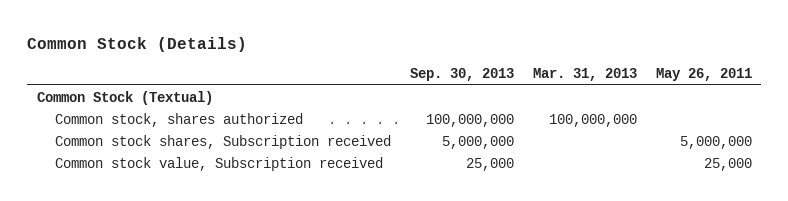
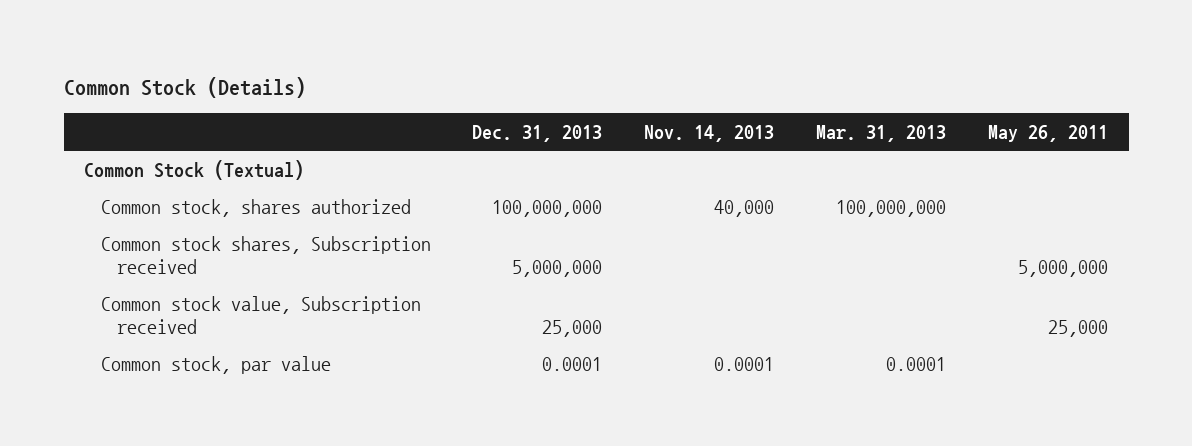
[409,68,514,82] Sep. 30, 2013 -> none
none -> [472,124,603,142] Dec. 31, 2013
none -> [644,124,775,142] Nov. 14, 2013
none -> [100,355,331,374] Common stock, par value

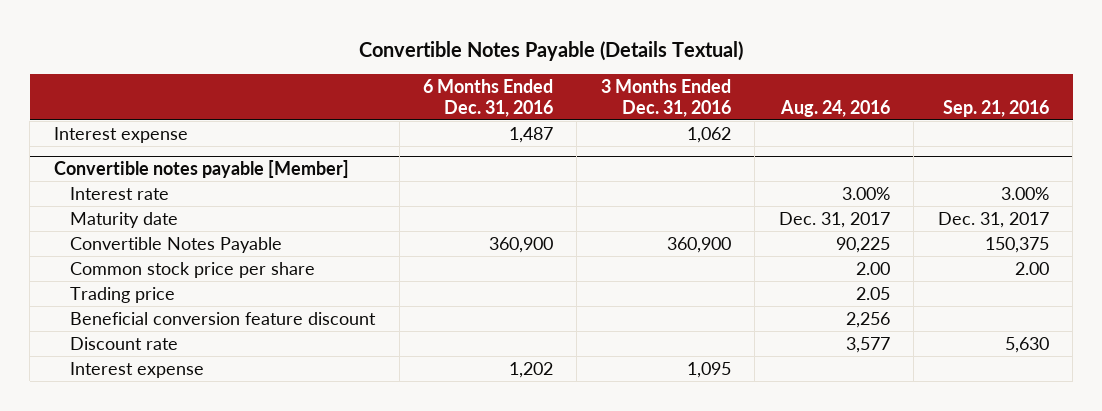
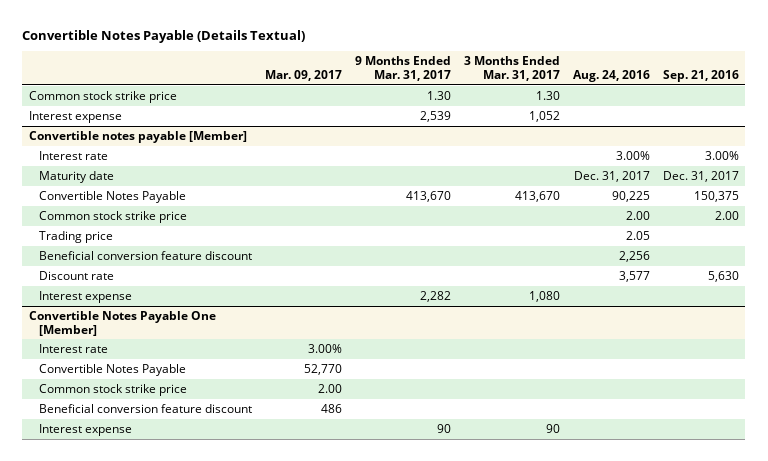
[422,79,553,117] 6 Months Ended Dec. 31, 2016 -> none
[600,79,731,117] 3 Months Ended Dec. 31, 2016 -> none
none -> [264,69,342,81] Mar. 09, 2017
none -> [354,56,451,81] 9 Months Ended Mar. 31, 2017
none -> [463,56,560,81] 3 Months Ended Mar. 31, 2017
none -> [28,91,177,104] Common stock strike price
[70,261,316,278] Common stock price per share -> [39,211,188,224] Common stock strike price
none -> [28,311,216,336] Convertible Notes Payable One [Member]
none -> [39,344,109,354] Interest rate
none -> [39,364,187,377] Convertible Notes Payable
none -> [39,384,188,397] Common stock strike price
none -> [39,404,253,414] Beneficial conversion feature discount
none -> [39,424,133,437] Interest expense

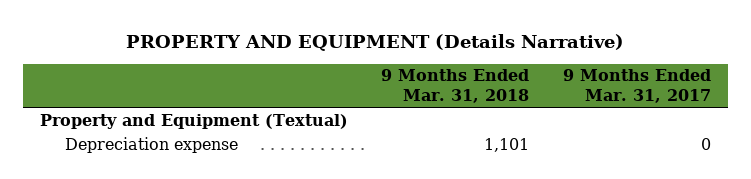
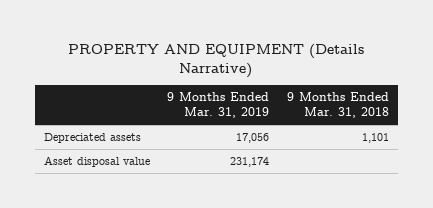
[562,69,711,104] 9 Months Ended Mar. 31, 2017 -> none
none -> [167,92,270,119] 9 Months Ended Mar. 31, 2019
[40,113,349,129] Property and Equipment (Textual) -> none
[64,136,238,153] Depreciation expense -> [43,133,141,144] Depreciated assets
none -> [43,156,150,168] Asset disposal value

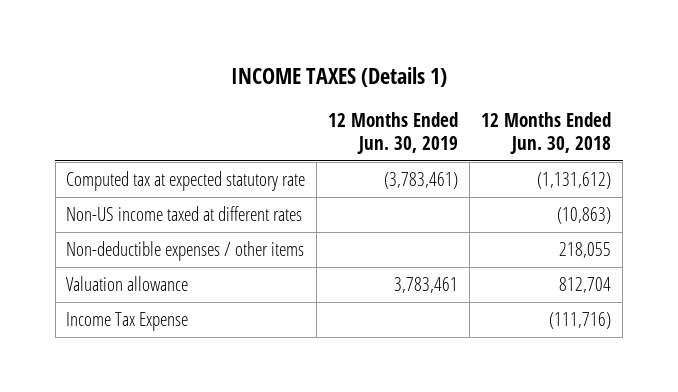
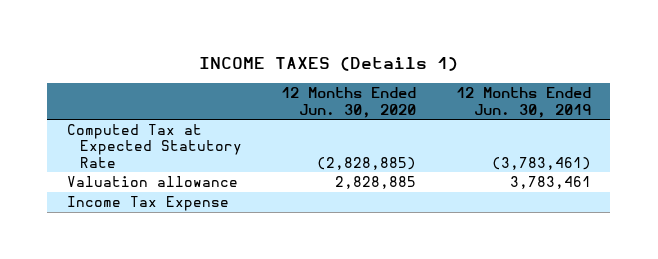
[481,111,612,154] 12 Months Ended Jun. 30, 2018 -> none
none -> [281,87,417,118] 12 Months Ended Jun. 30, 2020
[66,205,303,221] Non-US income taxed at different rates -> none
[66,240,305,261] Non-deductible expenses / other items -> none
[66,170,306,191] Computed tax at expected statutory rate -> [66,124,242,168] Computed Tax at Expected Statutory Rate

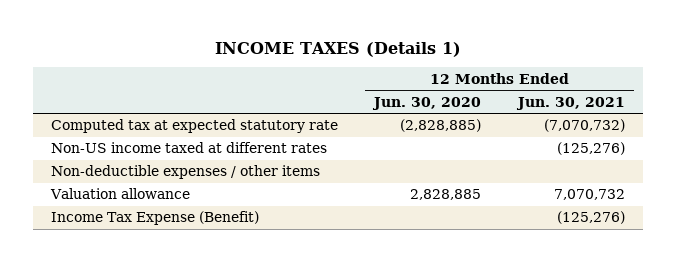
[455,87,591,118] 12 Months Ended Jun. 30, 2019 -> none
none -> [515,96,625,110] Jun. 30, 2021
[66,124,242,168] Computed Tax at Expected Statutory Rate -> [50,119,338,134] Computed tax at expected statutory rate
none -> [50,142,327,154] Non-US income taxed at different rates
none -> [50,165,320,180] Non-deductible expenses / other items
[66,196,229,212] Income Tax Expense -> [50,211,259,226] Income Tax Expense (Benefit)

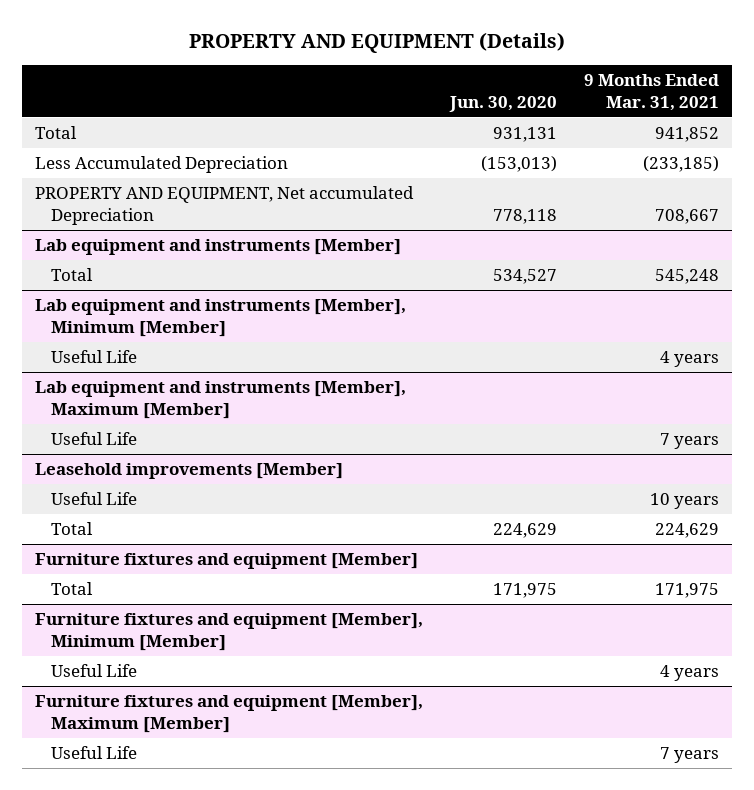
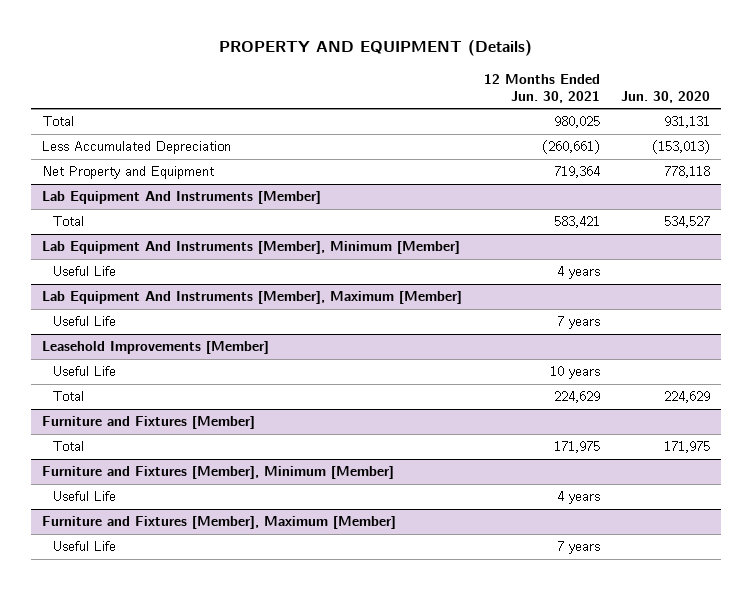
[584,73,720,111] 9 Months Ended Mar. 31, 2021 -> none
none -> [483,73,600,103] 12 Months Ended Jun. 30, 2021
[35,186,415,225] PROPERTY AND EQUIPMENT, Net accumulated Depreciation -> [41,166,214,180] Net Property and Equipment
[35,239,402,256] Lab equipment and instruments [Member] -> [41,191,321,205] Lab Equipment And Instruments [Member]
[35,299,407,337] Lab equipment and instruments [Member], Minimum [Member] -> [41,241,460,255] Lab Equipment And Instruments [Member], Minimum [Member]
[35,381,407,419] Lab equipment and instruments [Member], Maximum [Member] -> [41,291,462,305] Lab Equipment And Instruments [Member], Maximum [Member]
[35,463,344,480] Leasehold improvements [Member] -> [41,341,269,355] Leasehold Improvements [Member]
[35,553,419,570] Furniture fixtures and equipment [Member] -> [41,416,255,430] Furniture and Fixtures [Member]
[35,613,424,651] Furniture fixtures and equipment [Member], Minimum [Member] -> [41,466,394,480] Furniture and Fixtures [Member], Minimum [Member]
[35,695,424,733] Furniture fixtures and equipment [Member], Maximum [Member] -> [41,516,396,530] Furniture and Fixtures [Member], Maximum [Member]

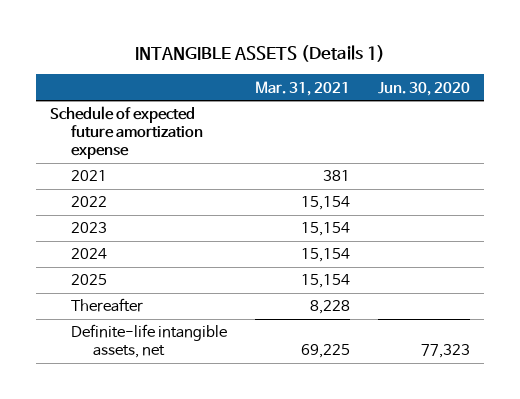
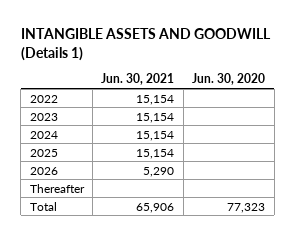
[134,45,385,63] INTANGIBLE ASSETS (Details 1) -> [20,28,271,61] INTANGIBLE ASSETS AND GOODWILL (Details 1)
[255,80,351,96] Mar. 31, 2021 -> none
none -> [101,73,175,86] Jun. 30, 2021
[49,106,204,160] Schedule of expected future amortization expense -> none
[71,170,108,182] 2021 -> none
none -> [29,166,58,175] 2026
[71,324,228,359] Definite-life intangible assets, net -> [29,201,57,211] Total

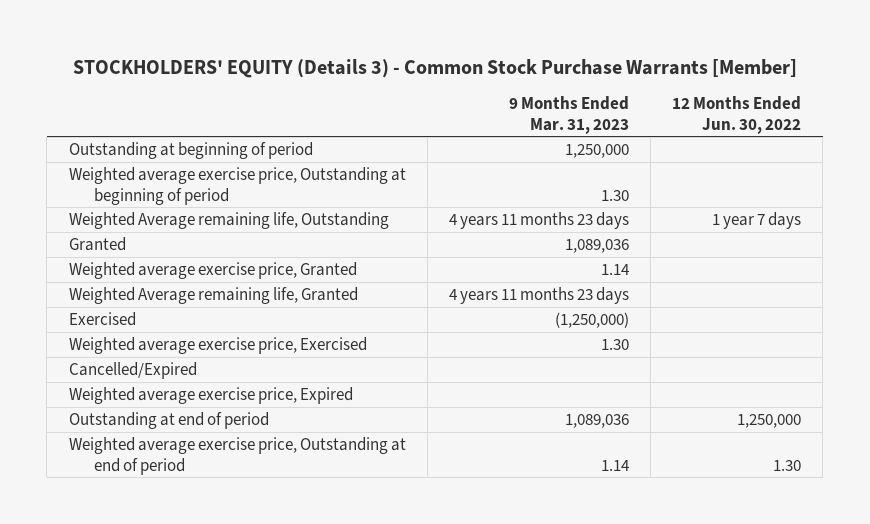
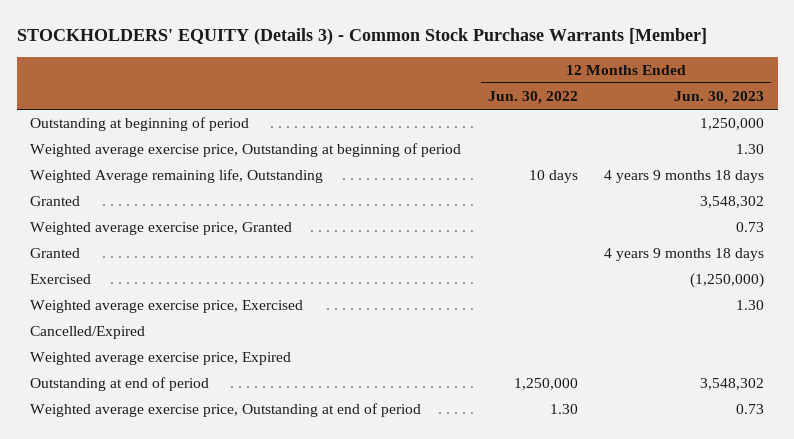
[508,96,629,134] 9 Months Ended Mar. 31, 2023 -> none
none -> [674,91,765,105] Jun. 30, 2023
[712,212,802,230] 1 year 7 days -> [528,170,578,184] 10 days
[68,287,358,305] Weighted Average remaining life, Granted -> none
none -> [30,248,81,259] Granted

